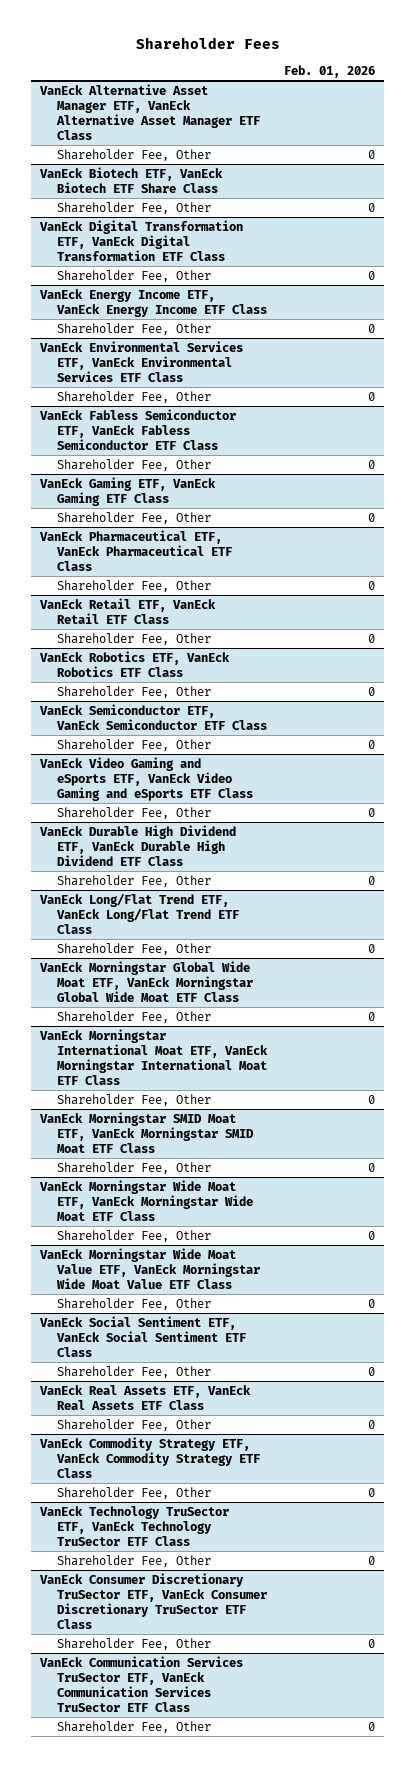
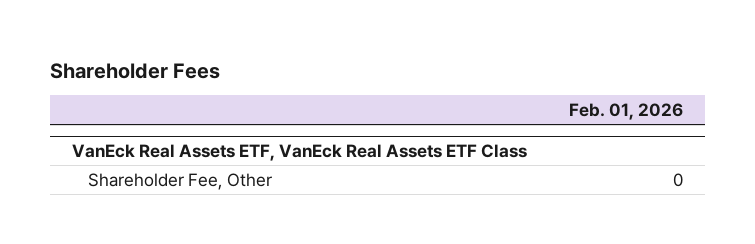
[39,83,260,141] VanEck Alternative Asset Manager ETF, VanEck Alternative Asset Manager ETF Class -> none
[56,148,211,161] Shareholder Fee, Other -> none
[39,166,223,193] VanEck Biotech ETF, VanEck Biotech ETF Share Class -> none
[56,201,211,214] Shareholder Fee, Other -> none
[39,219,243,261] VanEck Digital Transformation ETF, VanEck Digital Transformation ETF Class -> none
[56,269,211,282] Shareholder Fee, Other -> none
[39,288,267,317] VanEck Energy Income ETF, VanEck Energy Income ETF Class -> none
[56,322,211,335] Shareholder Fee, Other -> none
[39,340,243,382] VanEck Environmental Services ETF, VanEck Environmental Services ETF Class -> none
[56,390,211,403] Shareholder Fee, Other -> none
[39,408,236,450] VanEck Fabless Semiconductor ETF, VanEck Fabless Semiconductor ETF Class -> none
[56,458,211,471] Shareholder Fee, Other -> none
[39,476,216,506] VanEck Gaming ETF, VanEck Gaming ETF Class -> none
[56,511,211,524] Shareholder Fee, Other -> none
[39,529,232,571] VanEck Pharmaceutical ETF, VanEck Pharmaceutical ETF Class -> none
[56,579,211,592] Shareholder Fee, Other -> none
[39,597,216,624] VanEck Retail ETF, VanEck Retail ETF Class -> none
[56,632,211,645] Shareholder Fee, Other -> none
[39,650,230,677] VanEck Robotics ETF, VanEck Robotics ETF Class -> none
[56,685,211,698] Shareholder Fee, Other -> none
[39,703,267,730] VanEck Semiconductor ETF, VanEck Semiconductor ETF Class -> none
[56,738,211,751] Shareholder Fee, Other -> none
[39,756,253,801] VanEck Video Gaming and eSports ETF, VanEck Video Gaming and eSports ETF Class -> none
[56,806,211,819] Shareholder Fee, Other -> none
[39,824,236,866] VanEck Durable High Dividend ETF, VanEck Durable High Dividend ETF Class -> none
[56,874,211,887] Shareholder Fee, Other -> none
[39,892,239,934] VanEck Long/Flat Trend ETF, VanEck Long/Flat Trend ETF Class -> none
[56,942,211,955] Shareholder Fee, Other -> none
[39,960,253,1002] VanEck Morningstar Global Wide Moat ETF, VanEck Morningstar Global Wide Moat ETF Class -> none
[56,1010,211,1023] Shareholder Fee, Other -> none
[39,1028,268,1086] VanEck Morningstar International Moat ETF, VanEck Morningstar International Moat ETF Class -> none
[56,1093,211,1106] Shareholder Fee, Other -> none
[39,1111,254,1153] VanEck Morningstar SMID Moat ETF, VanEck Morningstar SMID Moat ETF Class -> none
[56,1161,211,1174] Shareholder Fee, Other -> none
[39,1179,253,1221] VanEck Morningstar Wide Moat ETF, VanEck Morningstar Wide Moat ETF Class -> none
[56,1229,211,1242] Shareholder Fee, Other -> none
[39,1247,260,1289] VanEck Morningstar Wide Moat Value ETF, VanEck Morningstar Wide Moat Value ETF Class -> none
[56,1297,211,1310] Shareholder Fee, Other -> none
[39,1315,246,1357] VanEck Social Sentiment ETF, VanEck Social Sentiment ETF Class -> none
[56,1365,211,1378] Shareholder Fee, Other -> none
[39,1436,260,1478] VanEck Commodity Strategy ETF, VanEck Commodity Strategy ETF Class -> none
[56,1486,211,1499] Shareholder Fee, Other -> none
[39,1505,229,1546] VanEck Technology TruSector ETF, VanEck Technology TruSector ETF Class -> none
[56,1554,211,1567] Shareholder Fee, Other -> none
[39,1572,267,1630] VanEck Consumer Discretionary TruSector ETF, VanEck Consumer Discretionary TruSector ETF Class -> none
[56,1637,211,1650] Shareholder Fee, Other -> none
[39,1655,243,1713] VanEck Communication Services TruSector ETF, VanEck Communication Services TruSector ETF Class -> none
[56,1720,211,1733] Shareholder Fee, Other -> none

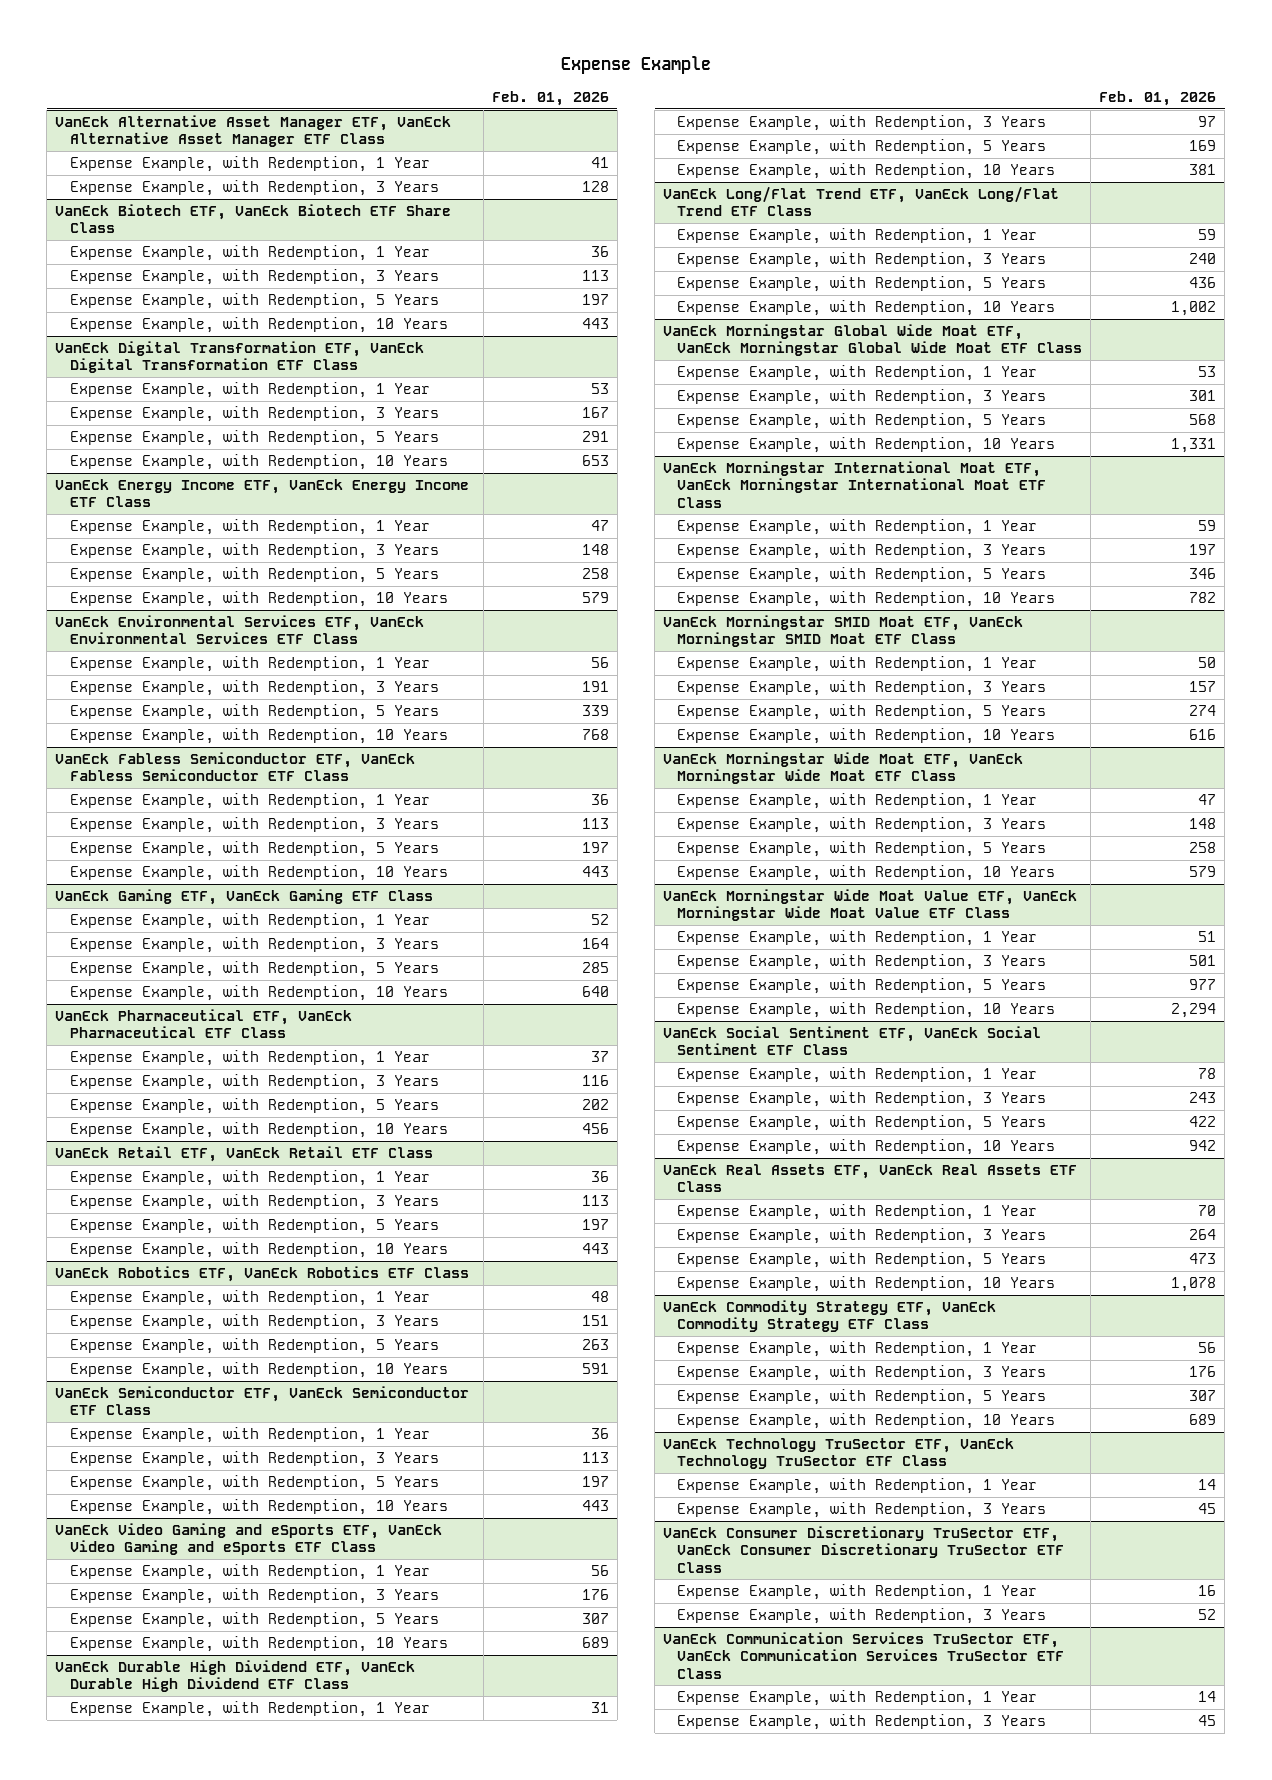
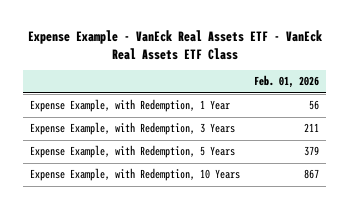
[560,56,711,75] Expense Example -> [27,29,322,60] Expense Example - VanEck Real Assets ETF - VanEck Real Assets ETF Class
[55,115,452,148] VanEck Alternative Asset Manager ETF, VanEck Alternative Asset Manager ETF Class -> none
[69,156,430,173] Expense Example, with Redemption, 1 Year -> none
[69,180,439,197] Expense Example, with Redemption, 3 Years -> none
[55,204,452,234] VanEck Biotech ETF, VanEck Biotech ETF Share Class -> none
[69,245,430,262] Expense Example, with Redemption, 1 Year -> none
[69,269,439,286] Expense Example, with Redemption, 3 Years -> none
[69,293,439,310] Expense Example, with Redemption, 5 Years -> none
[69,317,448,334] Expense Example, with Redemption, 10 Years -> none
[55,341,425,374] VanEck Digital Transformation ETF, VanEck Digital Transformation ETF Class -> none
[69,382,430,399] Expense Example, with Redemption, 1 Year -> none
[69,406,439,423] Expense Example, with Redemption, 3 Years -> none
[69,430,439,447] Expense Example, with Redemption, 5 Years -> none
[69,454,448,471] Expense Example, with Redemption, 10 Years -> none
[55,479,470,508] VanEck Energy Income ETF, VanEck Energy Income ETF Class -> none
[69,519,430,536] Expense Example, with Redemption, 1 Year -> none
[69,543,439,560] Expense Example, with Redemption, 3 Years -> none
[69,567,439,584] Expense Example, with Redemption, 5 Years -> none
[69,591,448,608] Expense Example, with Redemption, 10 Years -> none
[55,615,425,645] VanEck Environmental Services ETF, VanEck Environmental Services ETF Class -> none
[55,752,416,782] VanEck Fabless Semiconductor ETF, VanEck Fabless Semiconductor ETF Class -> none
[69,793,430,810] Expense Example, with Redemption, 1 Year -> none
[69,817,439,834] Expense Example, with Redemption, 3 Years -> none
[69,841,439,858] Expense Example, with Redemption, 5 Years -> none
[69,865,448,882] Expense Example, with Redemption, 10 Years -> none
[55,889,434,906] VanEck Gaming ETF, VanEck Gaming ETF Class -> none
[69,913,430,930] Expense Example, with Redemption, 1 Year -> none
[69,937,439,954] Expense Example, with Redemption, 3 Years -> none
[69,961,439,978] Expense Example, with Redemption, 5 Years -> none
[69,985,448,1002] Expense Example, with Redemption, 10 Years -> none
[55,1009,353,1039] VanEck Pharmaceutical ETF, VanEck Pharmaceutical ETF Class -> none
[69,1050,430,1067] Expense Example, with Redemption, 1 Year -> none
[69,1074,439,1091] Expense Example, with Redemption, 3 Years -> none
[69,1098,439,1115] Expense Example, with Redemption, 5 Years -> none
[69,1122,448,1139] Expense Example, with Redemption, 10 Years -> none
[55,1146,434,1163] VanEck Retail ETF, VanEck Retail ETF Class -> none
[69,1170,430,1187] Expense Example, with Redemption, 1 Year -> none
[69,1194,439,1211] Expense Example, with Redemption, 3 Years -> none
[69,1218,439,1235] Expense Example, with Redemption, 5 Years -> none
[69,1242,448,1259] Expense Example, with Redemption, 10 Years -> none
[55,1266,470,1283] VanEck Robotics ETF, VanEck Robotics ETF Class -> none
[69,1290,430,1307] Expense Example, with Redemption, 1 Year -> none
[69,1314,439,1331] Expense Example, with Redemption, 3 Years -> none
[69,1338,439,1355] Expense Example, with Redemption, 5 Years -> none
[69,1362,448,1379] Expense Example, with Redemption, 10 Years -> none
[55,1386,470,1416] VanEck Semiconductor ETF, VanEck Semiconductor ETF Class -> none
[69,1427,430,1444] Expense Example, with Redemption, 1 Year -> none
[69,1451,439,1468] Expense Example, with Redemption, 3 Years -> none
[69,1475,439,1492] Expense Example, with Redemption, 5 Years -> none
[69,1499,448,1516] Expense Example, with Redemption, 10 Years -> none
[55,1523,443,1556] VanEck Video Gaming and eSports ETF, VanEck Video Gaming and eSports ETF Class -> none
[69,1564,430,1581] Expense Example, with Redemption, 1 Year -> none
[69,1588,439,1605] Expense Example, with Redemption, 3 Years -> none
[69,1612,439,1629] Expense Example, with Redemption, 5 Years -> none
[69,1636,448,1653] Expense Example, with Redemption, 10 Years -> none
[55,1660,416,1693] VanEck Durable High Dividend ETF, VanEck Durable High Dividend ETF Class -> none
[69,1701,430,1718] Expense Example, with Redemption, 1 Year -> none
[677,115,1047,132] Expense Example, with Redemption, 3 Years -> none
[677,139,1047,156] Expense Example, with Redemption, 5 Years -> none
[677,163,1056,180] Expense Example, with Redemption, 10 Years -> none
[663,186,1060,217] VanEck Long/Flat Trend ETF, VanEck Long/Flat Trend ETF Class -> none
[677,228,1038,245] Expense Example, with Redemption, 1 Year -> none
[677,252,1047,269] Expense Example, with Redemption, 3 Years -> none
[677,276,1047,293] Expense Example, with Redemption, 5 Years -> none
[677,300,1056,317] Expense Example, with Redemption, 10 Years -> none
[663,324,1083,357] VanEck Morningstar Global Wide Moat ETF, VanEck Morningstar Global Wide Moat ETF Class -> none
[677,365,1038,382] Expense Example, with Redemption, 1 Year -> none
[677,389,1047,406] Expense Example, with Redemption, 3 Years -> none
[677,413,1047,430] Expense Example, with Redemption, 5 Years -> none
[677,437,1056,454] Expense Example, with Redemption, 10 Years -> none
[663,461,1047,508] VanEck Morningstar International Moat ETF, VanEck Morningstar International Moat ETF Class -> none
[677,519,1038,536] Expense Example, with Redemption, 1 Year -> none
[677,543,1047,560] Expense Example, with Redemption, 3 Years -> none
[677,567,1047,584] Expense Example, with Redemption, 5 Years -> none
[677,591,1056,608] Expense Example, with Redemption, 10 Years -> none
[663,615,1024,648] VanEck Morningstar SMID Moat ETF, VanEck Morningstar SMID Moat ETF Class -> none
[677,656,1038,673] Expense Example, with Redemption, 1 Year -> none
[677,680,1047,697] Expense Example, with Redemption, 3 Years -> none
[677,704,1047,721] Expense Example, with Redemption, 5 Years -> none
[677,728,1056,745] Expense Example, with Redemption, 10 Years -> none
[663,752,1024,785] VanEck Morningstar Wide Moat ETF, VanEck Morningstar Wide Moat ETF Class -> none
[677,793,1038,810] Expense Example, with Redemption, 1 Year -> none
[677,817,1047,834] Expense Example, with Redemption, 3 Years -> none
[677,841,1047,858] Expense Example, with Redemption, 5 Years -> none
[677,865,1056,882] Expense Example, with Redemption, 10 Years -> none
[663,889,1078,922] VanEck Morningstar Wide Moat Value ETF, VanEck Morningstar Wide Moat Value ETF Class -> none
[677,930,1038,947] Expense Example, with Redemption, 1 Year -> none
[677,954,1047,971] Expense Example, with Redemption, 3 Years -> none
[677,978,1047,995] Expense Example, with Redemption, 5 Years -> none
[677,1002,1056,1019] Expense Example, with Redemption, 10 Years -> none
[663,1026,1042,1056] VanEck Social Sentiment ETF, VanEck Social Sentiment ETF Class -> none
[677,1067,1038,1084] Expense Example, with Redemption, 1 Year -> none
[677,1091,1047,1108] Expense Example, with Redemption, 3 Years -> none
[677,1115,1047,1132] Expense Example, with Redemption, 5 Years -> none
[677,1139,1056,1156] Expense Example, with Redemption, 10 Years -> none
[663,1164,1078,1193] VanEck Real Assets ETF, VanEck Real Assets ETF Class -> none
[677,1204,1038,1221] Expense Example, with Redemption, 1 Year -> none
[677,1228,1047,1245] Expense Example, with Redemption, 3 Years -> none
[677,1252,1047,1269] Expense Example, with Redemption, 5 Years -> none
[677,1276,1056,1293] Expense Example, with Redemption, 10 Years -> none
[663,1300,997,1333] VanEck Commodity Strategy ETF, VanEck Commodity Strategy ETF Class -> none
[677,1341,1038,1358] Expense Example, with Redemption, 1 Year -> none
[677,1365,1047,1382] Expense Example, with Redemption, 3 Years -> none
[677,1389,1047,1406] Expense Example, with Redemption, 5 Years -> none
[677,1413,1056,1430] Expense Example, with Redemption, 10 Years -> none
[663,1438,1015,1470] VanEck Technology TruSector ETF, VanEck Technology TruSector ETF Class -> none
[677,1478,1038,1495] Expense Example, with Redemption, 1 Year -> none
[677,1502,1047,1519] Expense Example, with Redemption, 3 Years -> none
[663,1526,1065,1573] VanEck Consumer Discretionary TruSector ETF, VanEck Consumer Discretionary TruSector ETF Class -> none
[677,1584,1038,1601] Expense Example, with Redemption, 1 Year -> none
[677,1608,1047,1625] Expense Example, with Redemption, 3 Years -> none
[663,1632,1065,1679] VanEck Communication Services TruSector ETF, VanEck Communication Services TruSector ETF Class -> none
[677,1690,1038,1707] Expense Example, with Redemption, 1 Year -> none
[677,1714,1047,1731] Expense Example, with Redemption, 3 Years -> none
[581,681,609,693] 191 -> [304,123,320,133] 211
[581,705,609,717] 339 -> [304,146,320,157] 379
[581,729,609,741] 768 -> [304,169,320,180] 867

